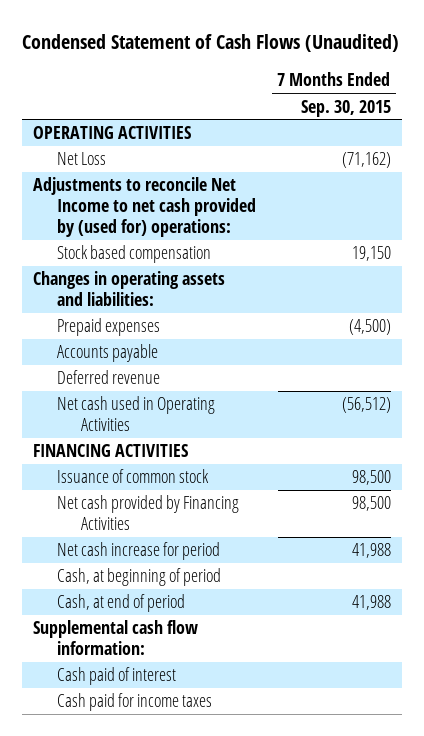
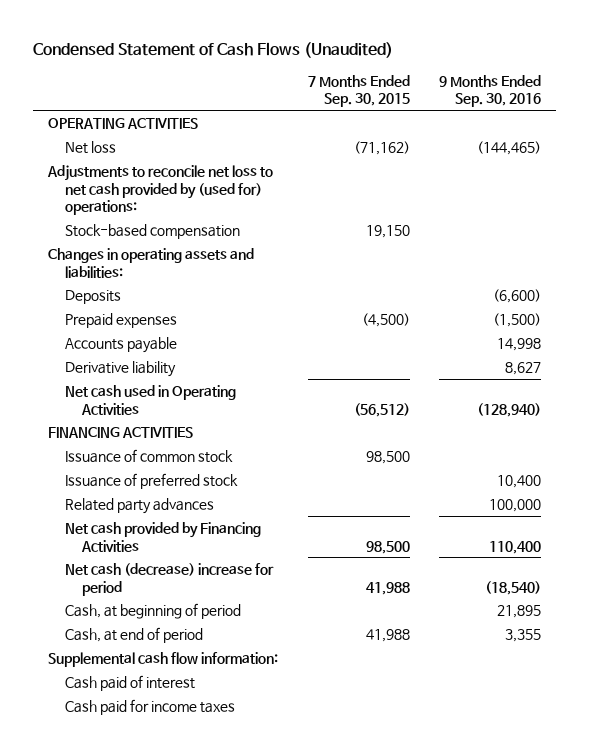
none -> [438,74,541,108] 9 Months Ended Sep. 30, 2016
[57,152,107,166] Net Loss -> [65,140,117,154] Net loss
[33,177,257,238] Adjustments to reconcile Net Income to net cash provided by (used for) operations: -> [47,164,274,216] Adjustments to reconcile net loss to net cash provided by (used for) operations:
[57,245,212,264] Stock based compensation -> [65,223,241,239] Stock-based compensation
none -> [65,289,122,304] Deposits
[57,370,161,385] Deferred revenue -> none
none -> [65,360,177,377] Derivative liability
none -> [65,472,239,489] Issuance of preferred stock
none -> [65,497,215,514] Related party advances
[57,542,221,561] Net cash increase for period -> [65,562,275,596] Net cash (decrease) increase for period

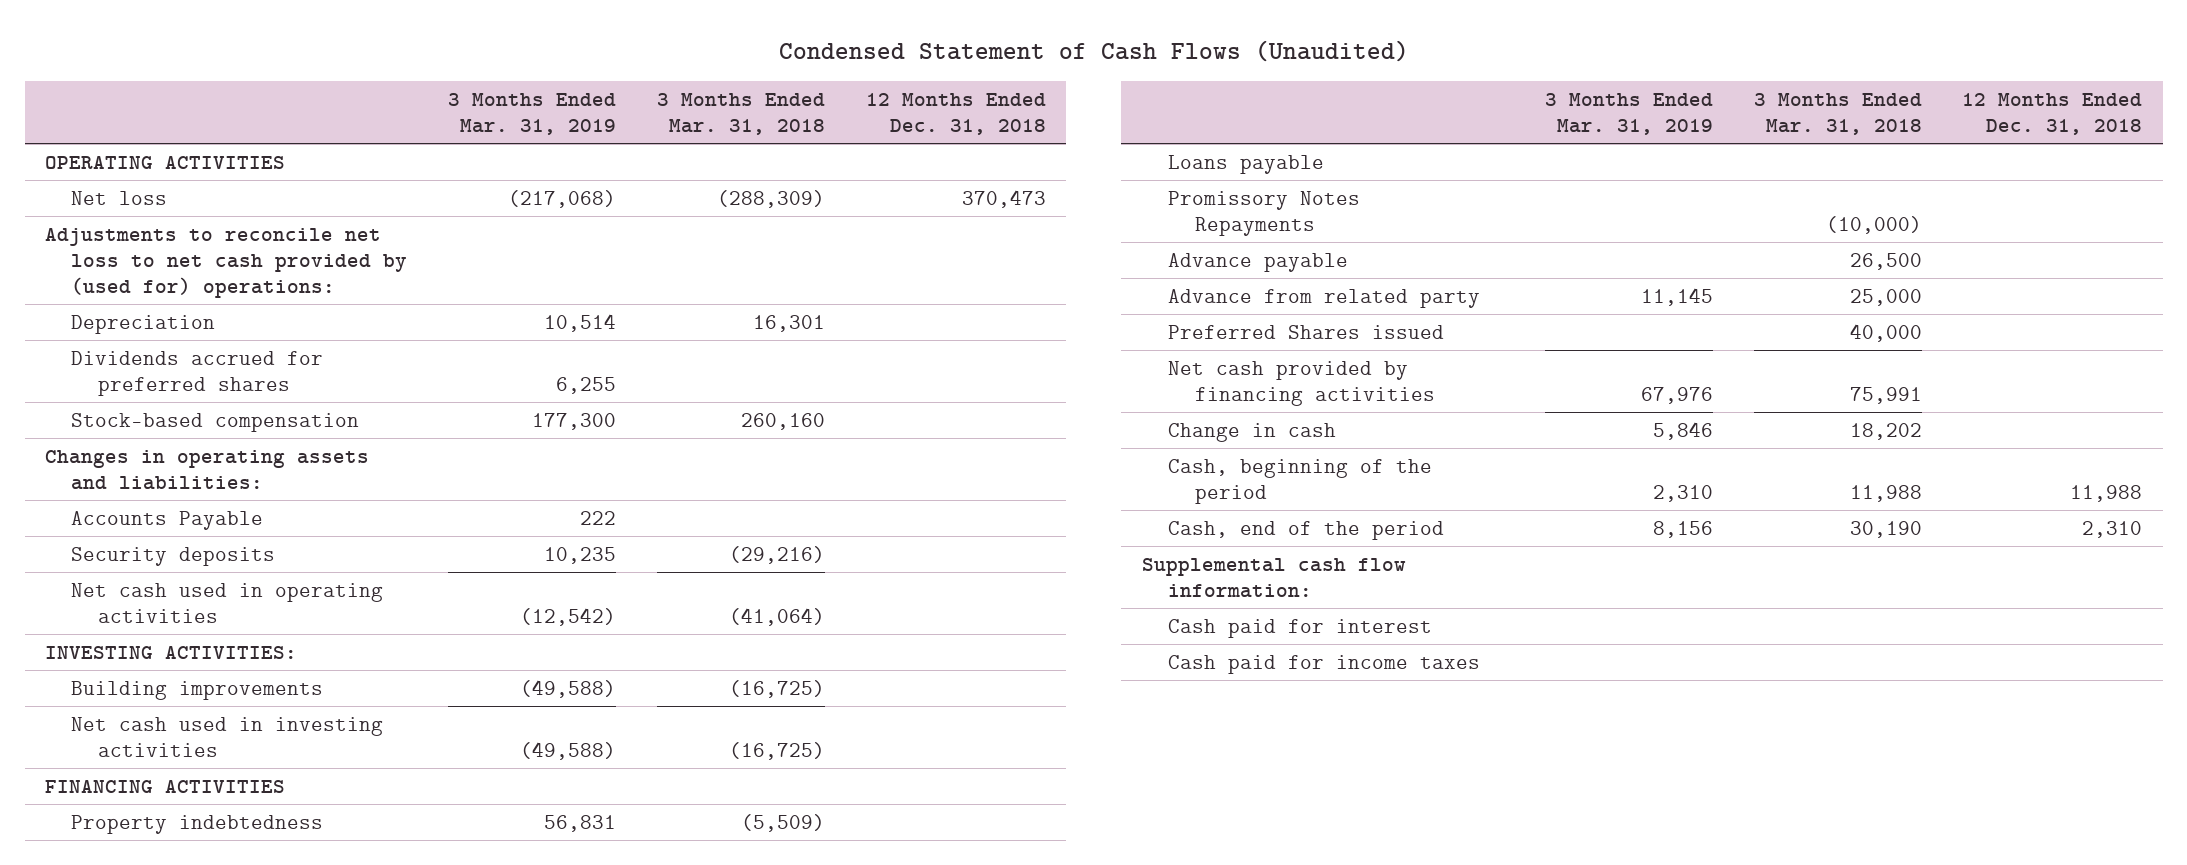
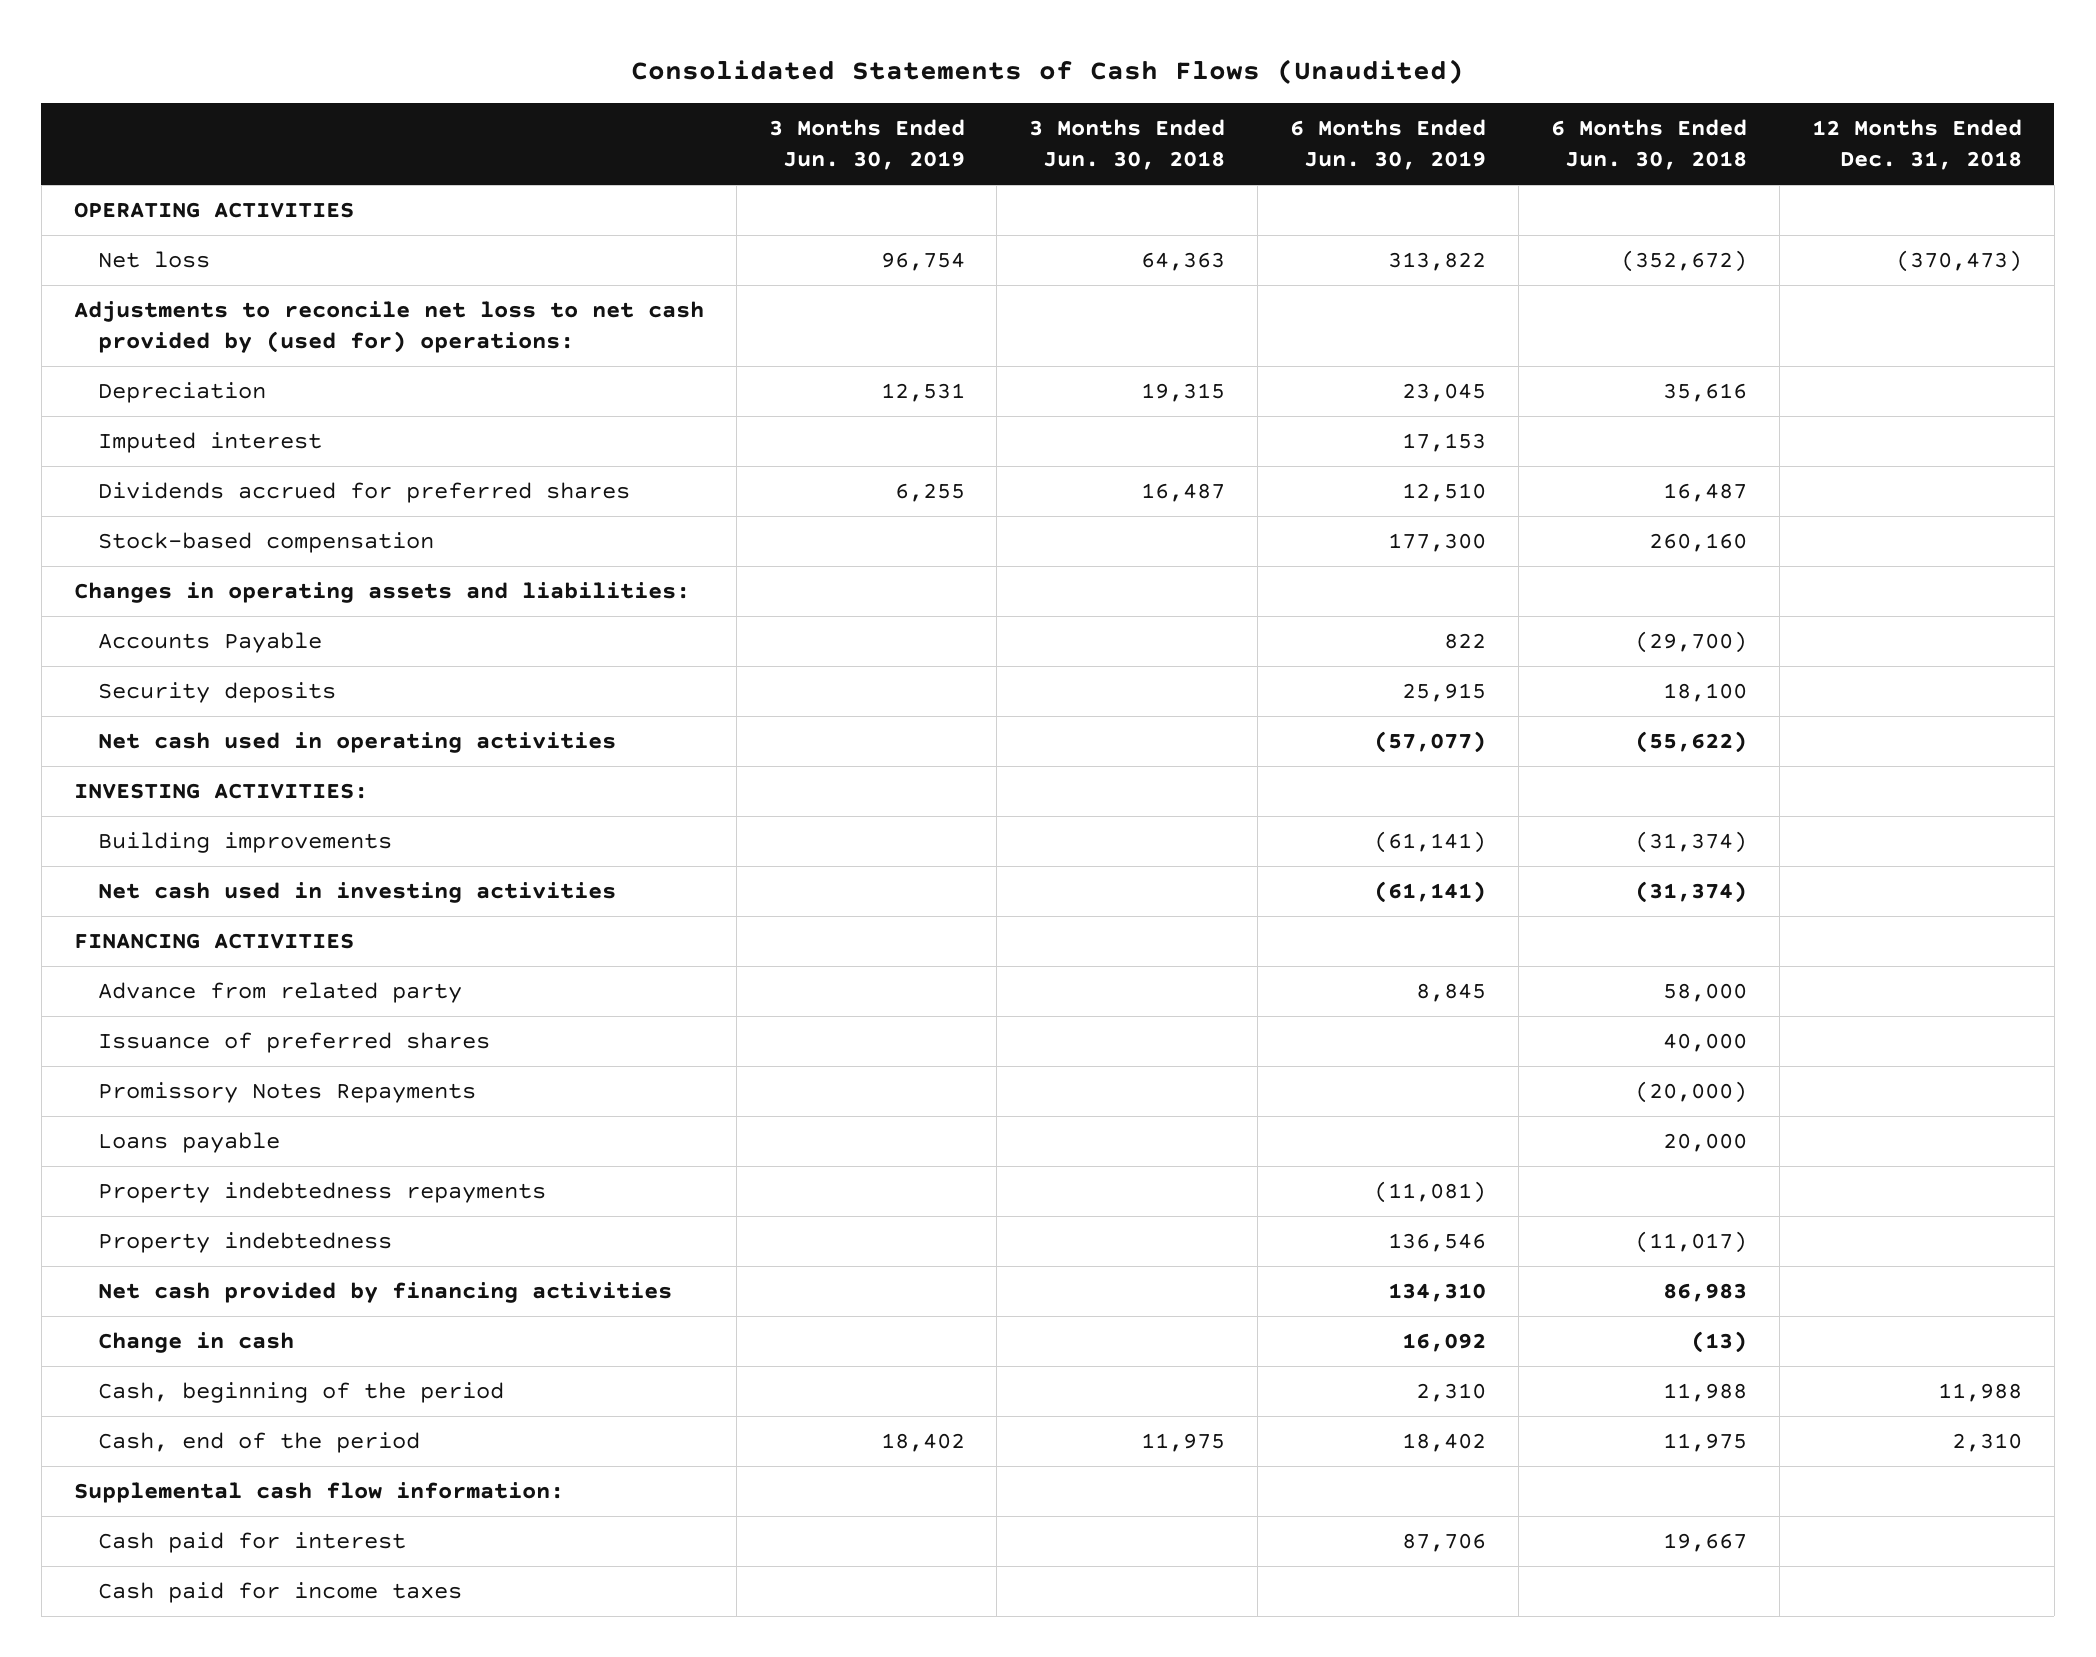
[778,39,1409,62] Condensed Statement of Cash Flows (Unaudited) -> [630,58,1464,84] Consolidated Statements of Cash Flows (Unaudited)
[448,92,617,135] 3 Months Ended Mar. 31, 2019 -> none
[656,92,825,135] 3 Months Ended Mar. 31, 2018 -> none
none -> [768,119,965,171] 3 Months Ended Jun. 30, 2019
none -> [1029,119,1226,171] 3 Months Ended Jun. 30, 2018
none -> [1290,119,1487,171] 6 Months Ended Jun. 30, 2019
none -> [1551,119,1748,171] 6 Months Ended Jun. 30, 2018
[961,189,1046,208] 370,473 -> [1895,250,2022,273] (370,473)
none -> [98,432,323,454] Imputed interest
[1168,252,1349,272] Advance payable -> none
[1168,324,1445,339] Preferred Shares issued -> [98,1032,491,1054] Issuance of preferred shares
[1168,190,1361,236] Promissory Notes Repayments -> [98,1082,477,1104] Promissory Notes Repayments
[1168,154,1325,174] Loans payable -> [98,1132,281,1154] Loans payable
none -> [98,1182,547,1204] Property indebtedness repayments
[71,814,324,834] Property indebtedness -> [98,1232,393,1254] Property indebtedness

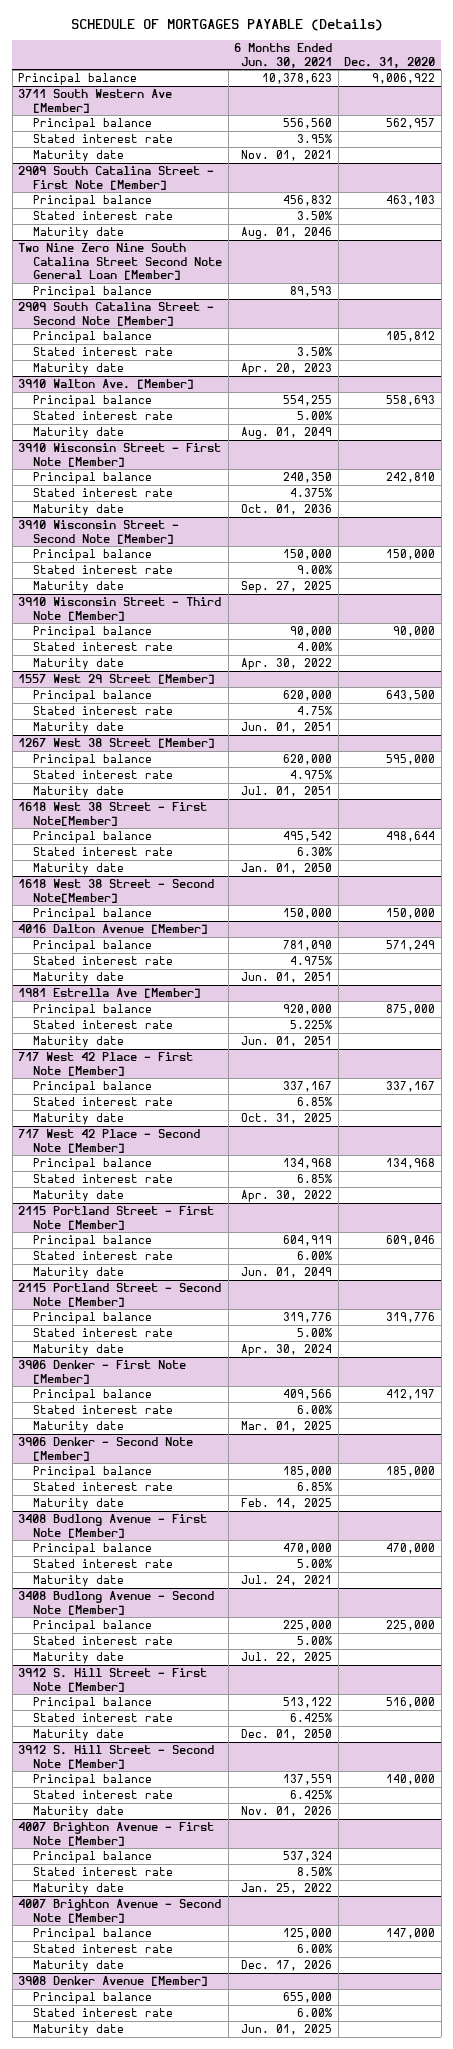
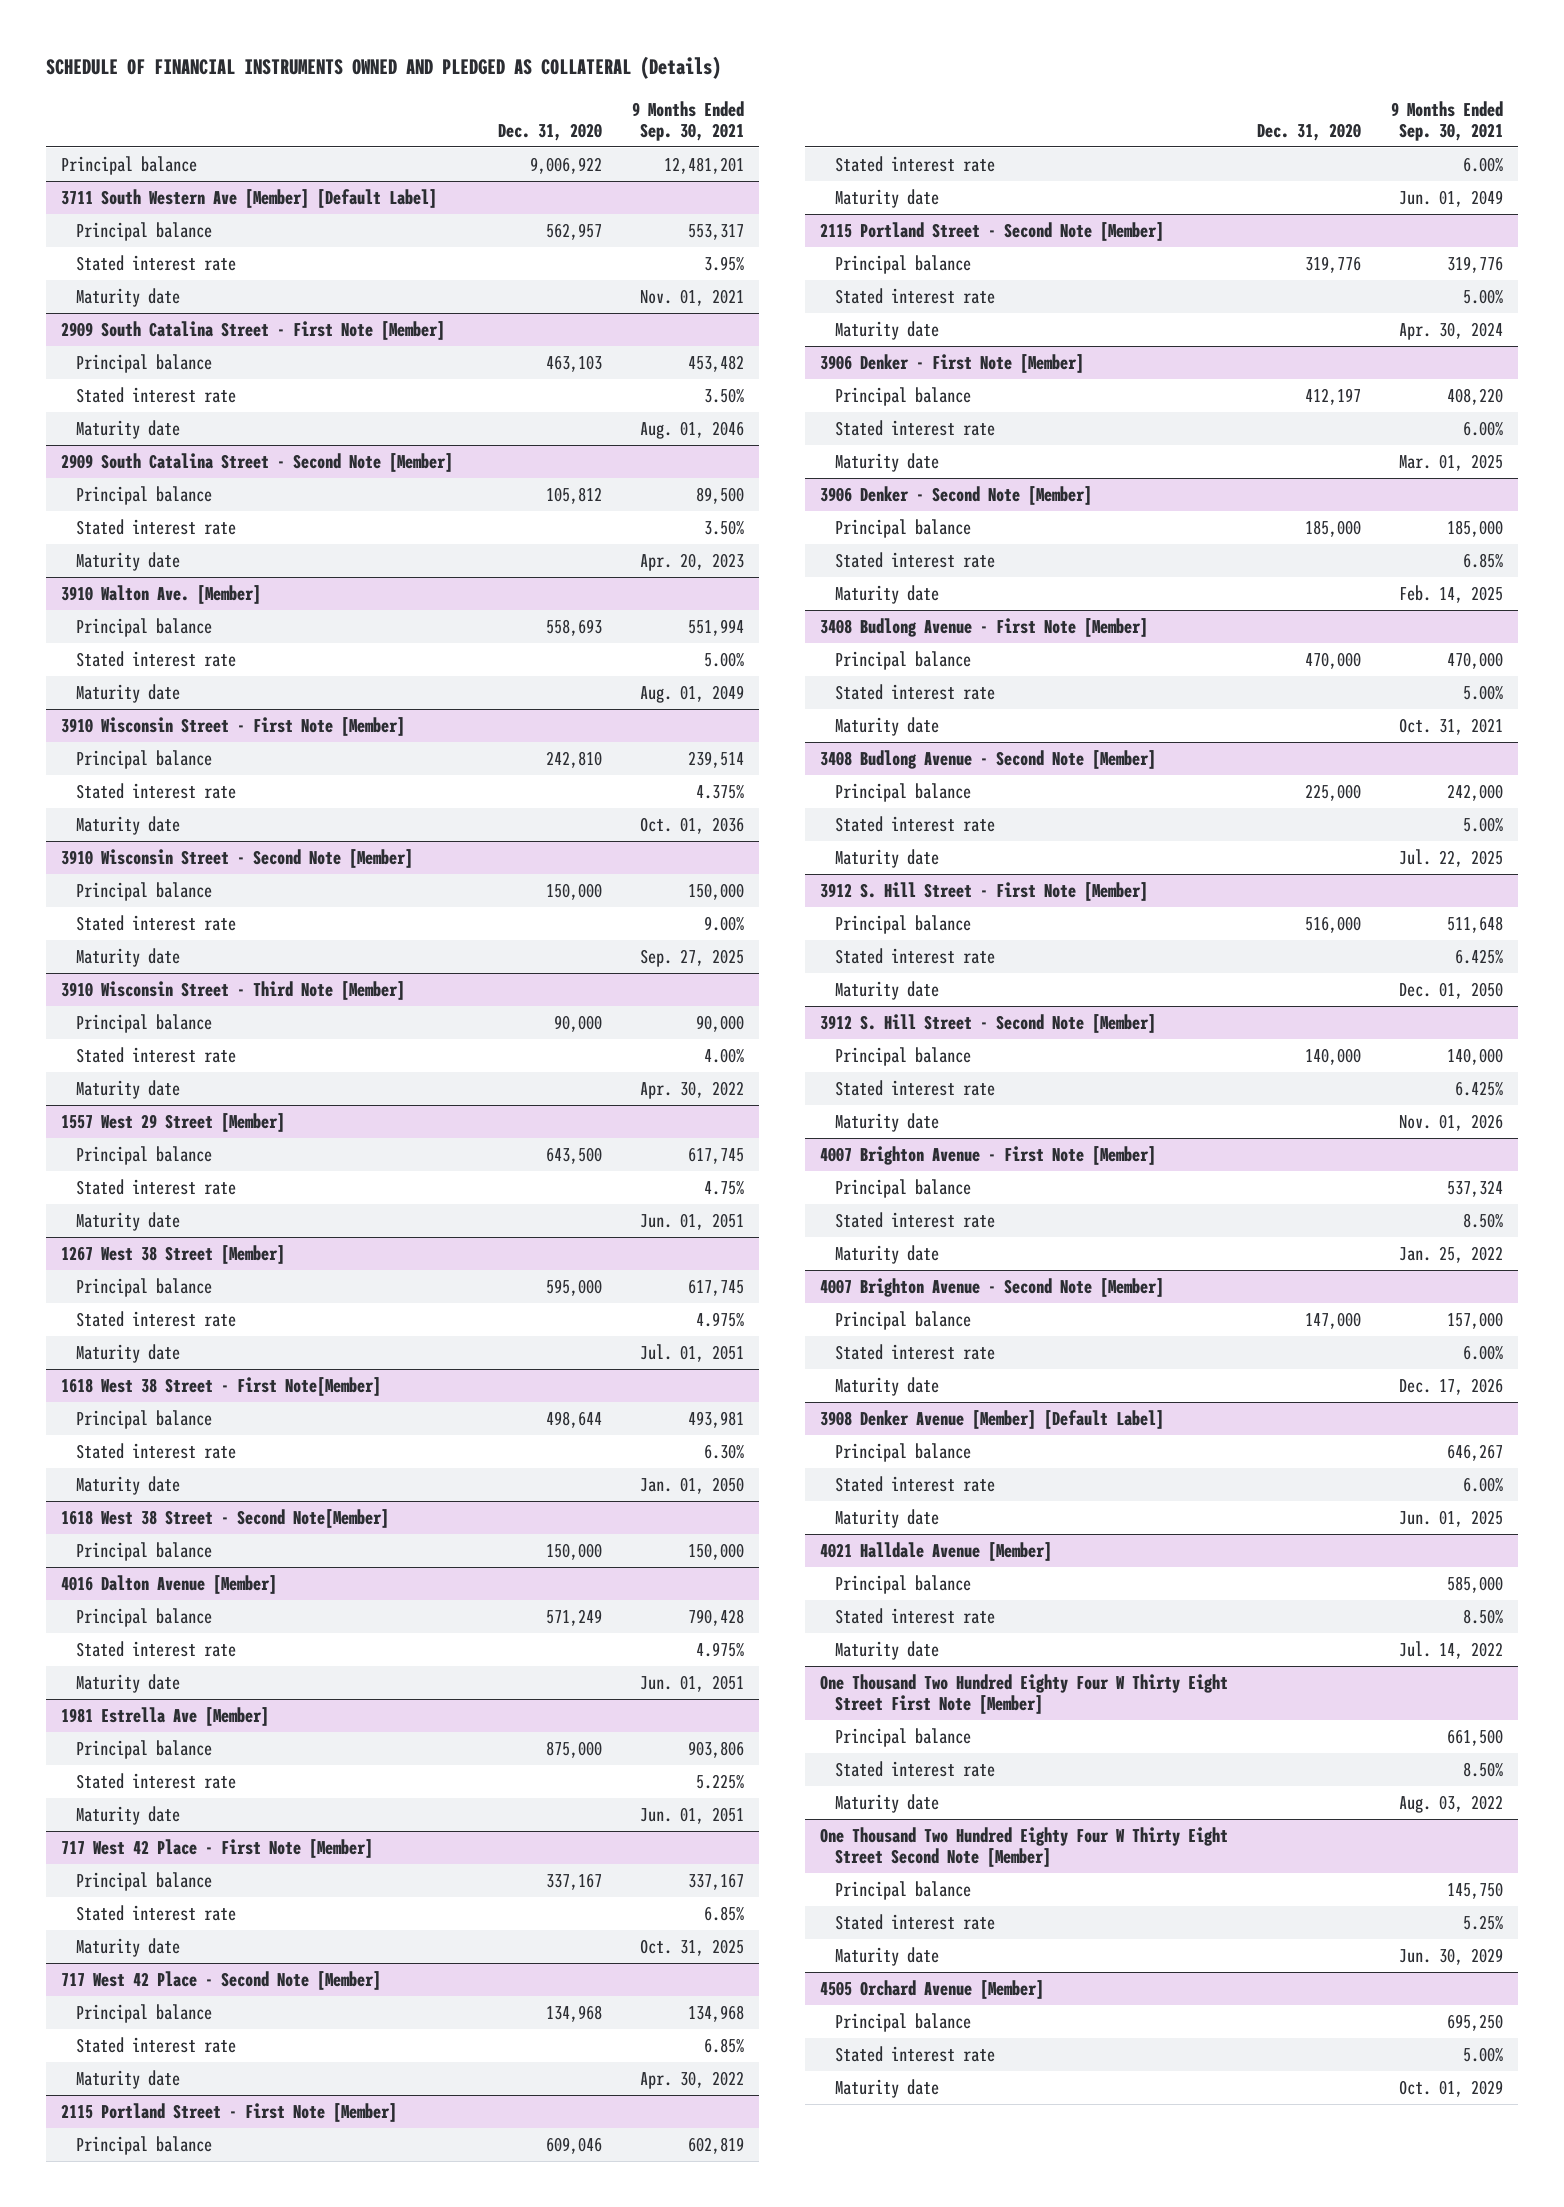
[70,19,383,32] SCHEDULE OF MORTGAGES PAYABLE (Details) -> [46,56,722,80] SCHEDULE OF FINANCIAL INSTRUMENTS OWNED AND PLEDGED AS COLLATERAL (Details)
[234,43,333,68] 6 Months Ended Jun. 30, 2021 -> none
none -> [632,100,745,141] 9 Months Ended Sep. 30, 2021
[17,89,172,113] 3711 South Western Ave [Member] -> [60,188,437,208] 3711 South Western Ave [Member] [Default Label]
[17,243,223,280] Two Nine Zero Nine South Catalina Street Second Note General Loan [Member] -> none
[33,286,153,299] Principal balance -> none
[17,1976,208,1987] 3908 Denker Avenue [Member] -> [819,1409,1164,1429] 3908 Denker Avenue [Member] [Default Label]
none -> [819,1541,1052,1561] 4021 Halldale Avenue [Member]
none -> [835,1574,972,1594] Principal balance
none -> [835,1607,996,1624] Stated interest rate
none -> [835,1640,940,1660] Maturity date
none -> [819,1673,1228,1715] One Thousand Two Hundred Eighty Four W Thirty Eight Street First Note [Member]
none -> [835,1727,972,1747] Principal balance
none -> [835,1760,996,1777] Stated interest rate
none -> [835,1793,940,1813] Maturity date
none -> [819,1826,1228,1868] One Thousand Two Hundred Eighty Four W Thirty Eight Street Second Note [Member]
none -> [835,1880,972,1900] Principal balance
none -> [835,1913,996,1930] Stated interest rate
none -> [835,1946,940,1966] Maturity date
none -> [819,1979,1044,1999] 4505 Orchard Avenue [Member]
none -> [835,2012,972,2032] Principal balance
none -> [835,2045,996,2062] Stated interest rate
none -> [835,2078,940,2098] Maturity date

